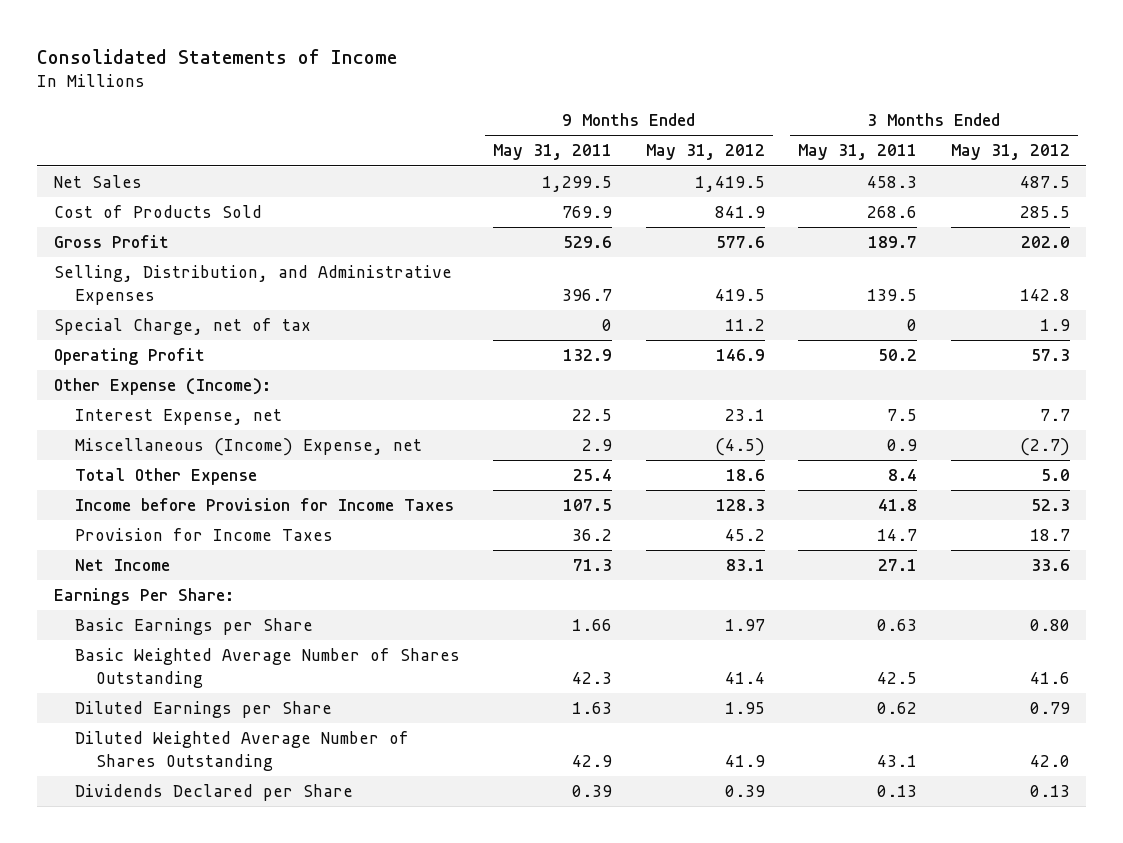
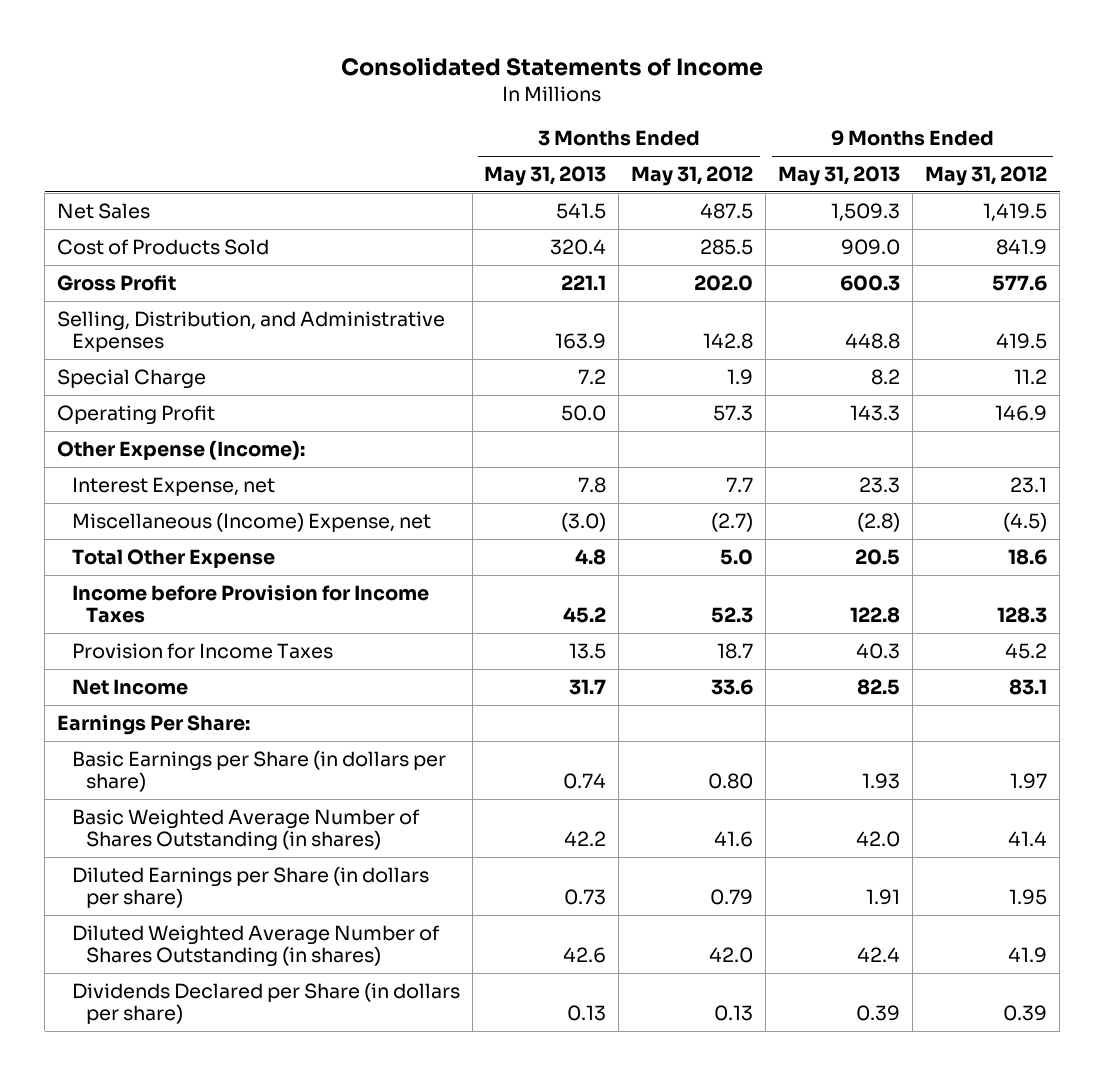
[493,144,613,161] May 31, 2011 -> none
[798,144,918,161] May 31, 2011 -> none
none -> [484,165,607,186] May 31, 2013
none -> [778,165,901,186] May 31, 2013
[53,318,311,336] Special Charge, net of tax -> [57,368,207,389] Special Charge
[74,618,313,636] Basic Earnings per Share -> [71,749,446,793] Basic Earnings per Share (in dollars per share)
[74,648,460,688] Basic Weighted Average Number of Shares Outstanding -> [71,808,420,852] Basic Weighted Average Number of Shares Outstanding (in shares)
[74,701,332,719] Diluted Earnings per Share -> [71,865,429,909] Diluted Earnings per Share (in dollars per share)
[74,731,409,771] Diluted Weighted Average Number of Shares Outstanding -> [71,924,440,968] Diluted Weighted Average Number of Shares Outstanding (in shares)
[74,784,353,802] Dividends Declared per Share -> [71,981,460,1025] Dividends Declared per Share (in dollars per share)

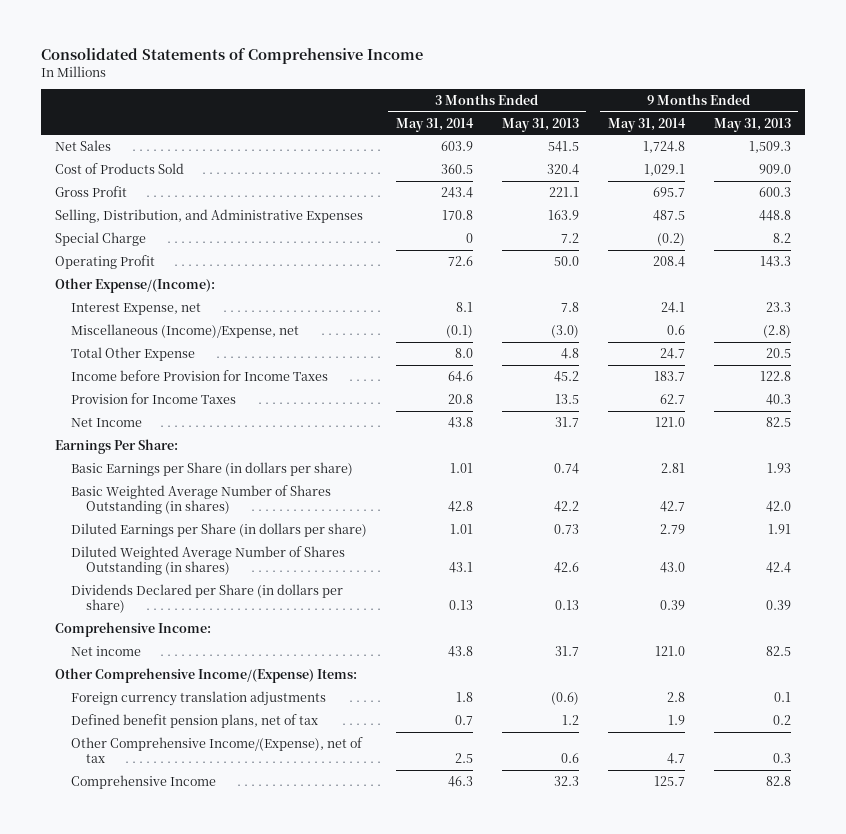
[341,56,764,76] Consolidated Statements of Income -> [40,48,423,65] Consolidated Statements of Comprehensive Income
[631,165,754,186] May 31, 2012 -> none
[925,165,1048,186] May 31, 2012 -> none
none -> [395,117,474,132] May 31, 2014
none -> [607,117,686,132] May 31, 2014
[57,439,306,460] Other Expense (Income): -> [55,277,216,293] Other Expense/(Income):
[71,511,431,532] Miscellaneous (Income) Expense, net -> [70,323,299,338] Miscellaneous (Income)/Expense, net
none -> [55,621,212,637] Comprehensive Income:
none -> [70,645,141,656] Net income
none -> [55,667,358,683] Other Comprehensive Income/(Expense) Items:
none -> [70,690,326,706] Foreign currency translation adjustments
none -> [70,713,318,728] Defined benefit pension plans, net of tax
none -> [70,736,363,763] Other Comprehensive Income/(Expense), net of tax
none -> [70,774,216,789] Comprehensive Income

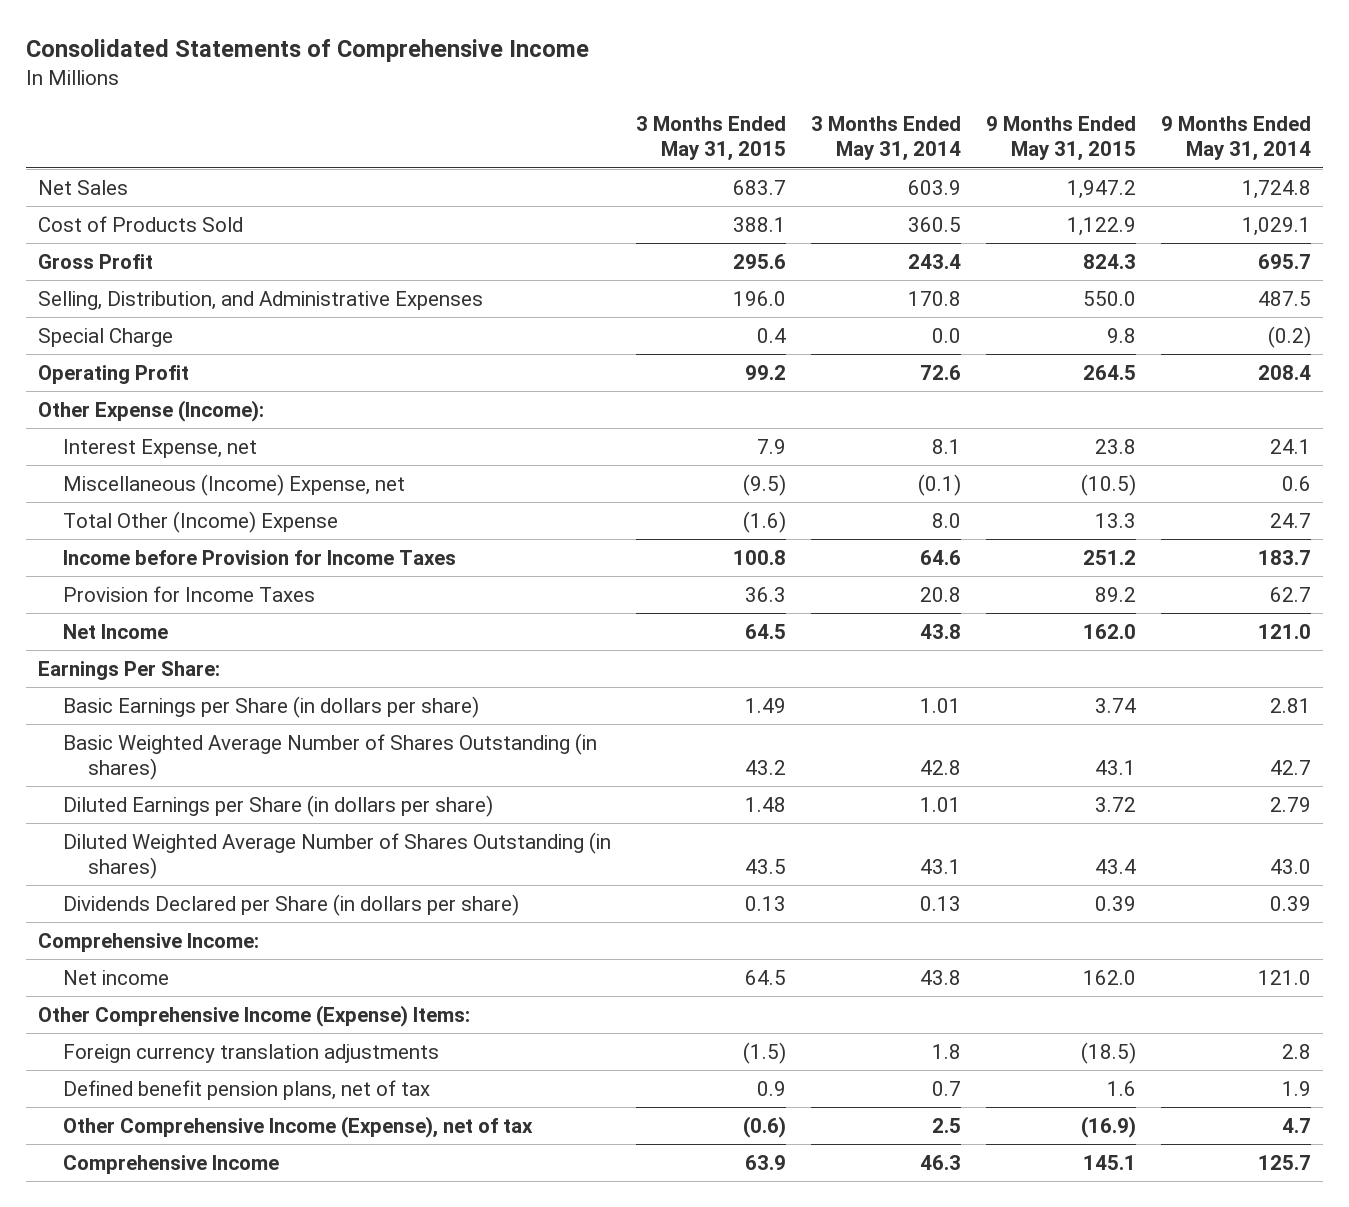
[501,117,579,132] May 31, 2013 -> none
[713,117,791,132] May 31, 2013 -> none
none -> [635,116,786,162] 3 Months Ended May 31, 2015
none -> [985,116,1136,162] 9 Months Ended May 31, 2015
[465,232,473,243] 0 -> [931,327,961,343] 0.0
[55,277,216,293] Other Expense/(Income): -> [38,399,265,422] Other Expense (Income):
[70,323,299,338] Miscellaneous (Income)/Expense, net -> [62,473,405,496] Miscellaneous (Income) Expense, net
[70,346,195,361] Total Other Expense -> [62,510,338,533] Total Other (Income) Expense
[55,667,358,683] Other Comprehensive Income/(Expense) Items: -> [38,1004,471,1027] Other Comprehensive Income (Expense) Items:
[70,736,363,763] Other Comprehensive Income/(Expense), net of tax -> [62,1115,533,1138] Other Comprehensive Income (Expense), net of tax

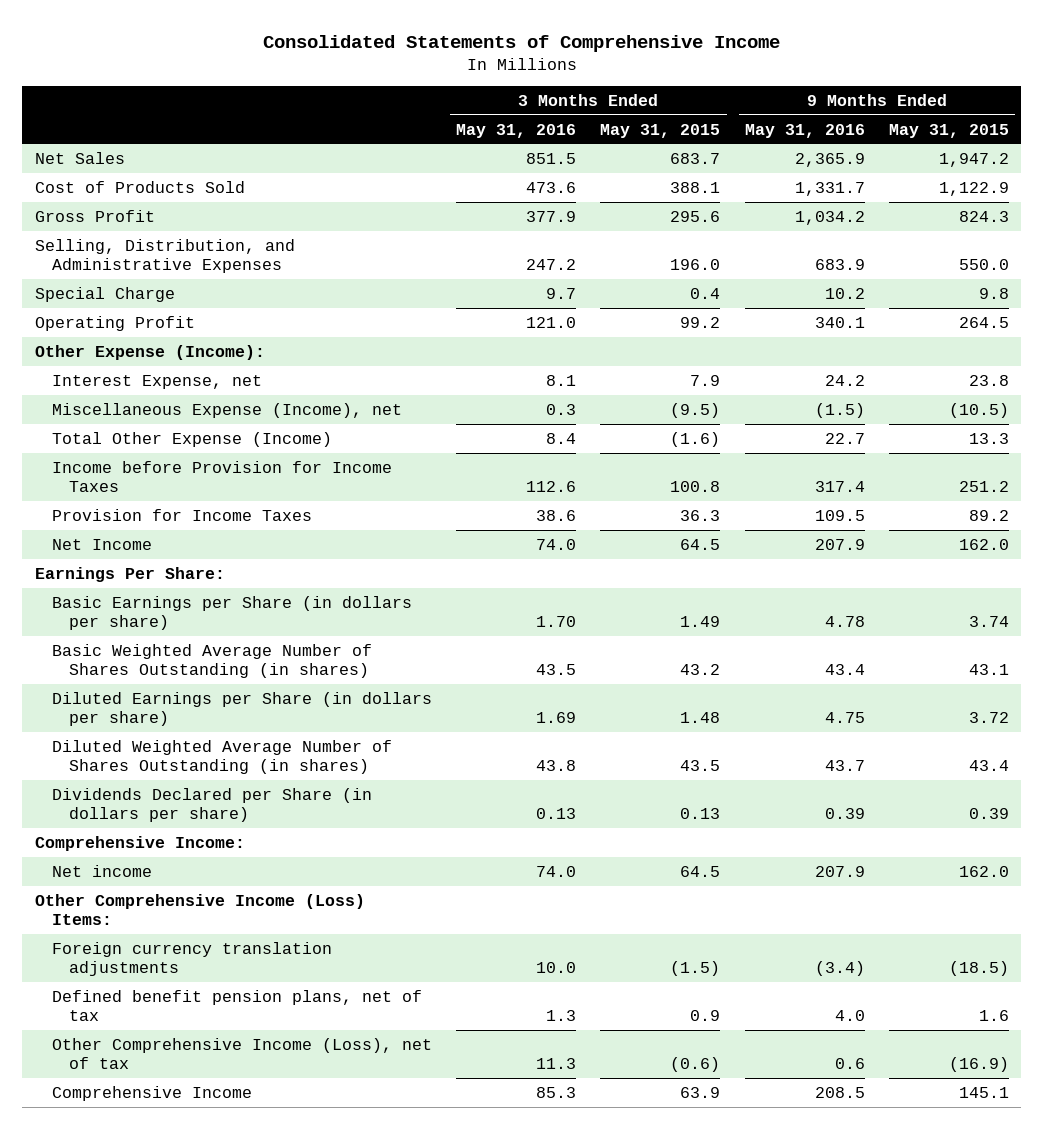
[810,116,961,162] 3 Months Ended May 31, 2014 -> none
[1160,116,1311,162] 9 Months Ended May 31, 2014 -> none
none -> [456,123,577,138] May 31, 2016
none -> [744,123,865,138] May 31, 2016
[62,473,405,496] Miscellaneous (Income) Expense, net -> [51,402,402,418] Miscellaneous Expense (Income), net
[62,510,338,533] Total Other (Income) Expense -> [51,431,332,447] Total Other Expense (Income)
[38,1004,471,1027] Other Comprehensive Income (Expense) Items: -> [34,893,365,925] Other Comprehensive Income (Loss) Items:
[62,1115,533,1138] Other Comprehensive Income (Expense), net of tax -> [51,1037,432,1069] Other Comprehensive Income (Loss), net of tax

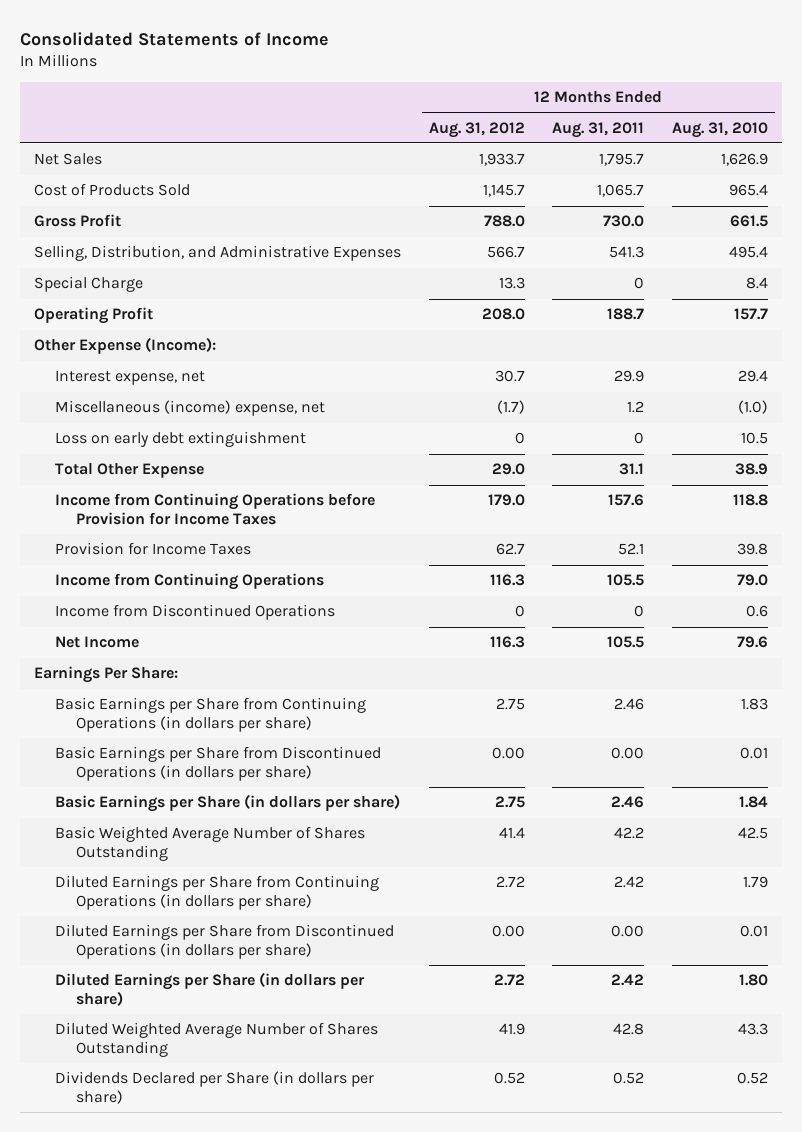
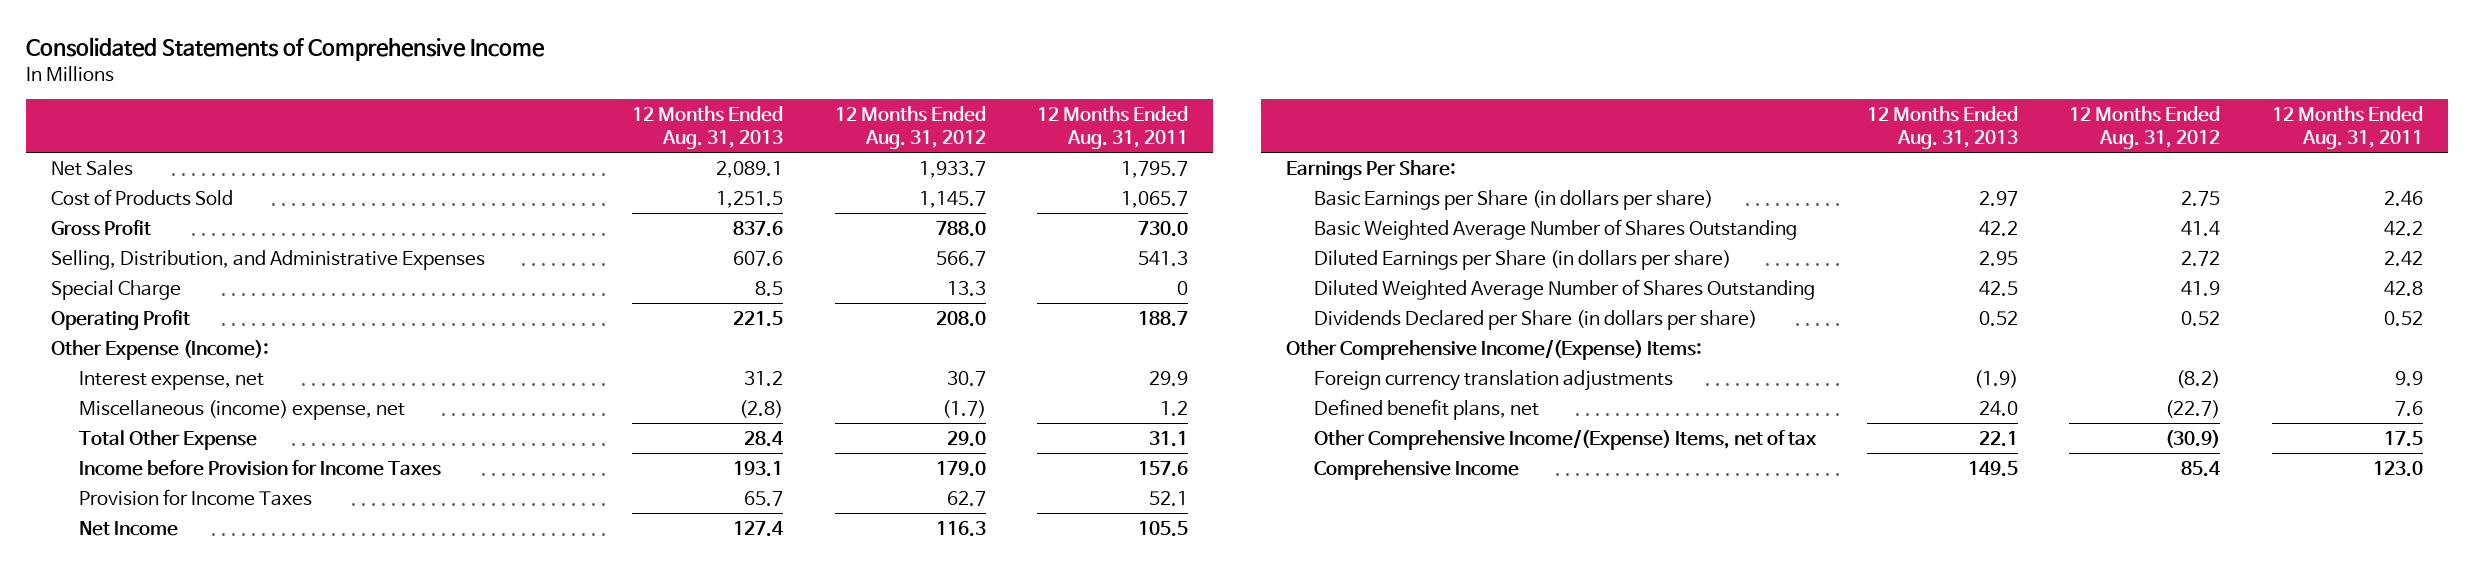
[20,31,330,46] Consolidated Statements of Income -> [25,37,545,62] Consolidated Statements of Comprehensive Income
[671,121,768,138] Aug. 31, 2010 -> none
none -> [632,106,784,149] 12 Months Ended Aug. 31, 2013
[55,431,307,448] Loss on early debt extinguishment -> none
[55,493,376,525] Income from Continuing Operations before Provision for Income Taxes -> [78,460,441,477] Income before Provision for Income Taxes
[55,573,325,591] Income from Continuing Operations -> none
[55,604,336,621] Income from Discontinued Operations -> none
[55,697,367,732] Basic Earnings per Share from Continuing Operations (in dollars per share) -> none
[55,746,382,781] Basic Earnings per Share from Discontinued Operations (in dollars per share) -> none
[55,875,380,910] Diluted Earnings per Share from Continuing Operations (in dollars per share) -> none
[55,924,395,959] Diluted Earnings per Share from Discontinued Operations (in dollars per share) -> none
none -> [1286,339,1703,361] Other Comprehensive Income/(Expense) Items:
none -> [1313,370,1673,392] Foreign currency translation adjustments
none -> [1313,399,1539,421] Defined benefit plans, net
none -> [1313,429,1816,451] Other Comprehensive Income/(Expense) Items, net of tax
none -> [1313,460,1519,481] Comprehensive Income

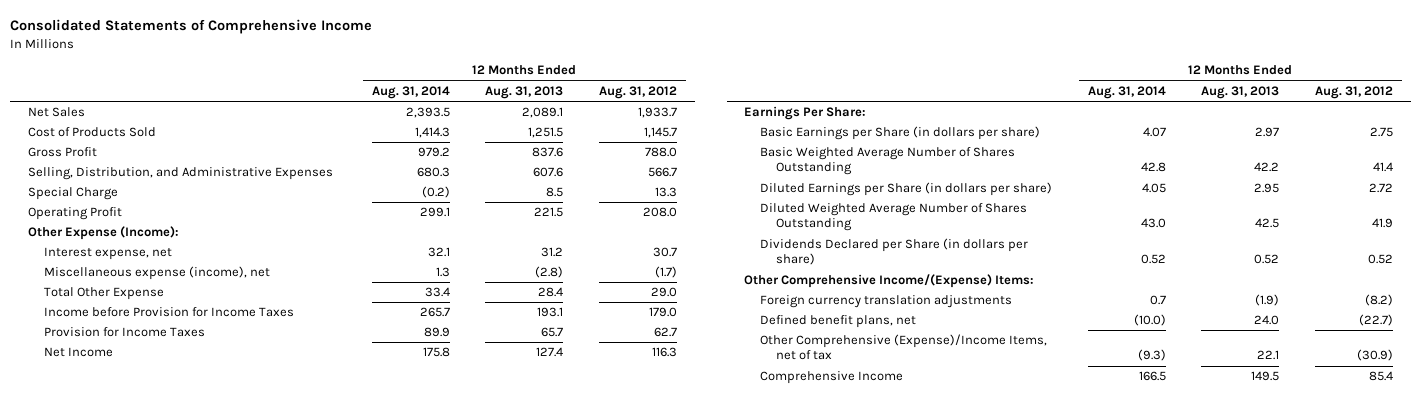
[1036,106,1188,149] 12 Months Ended Aug. 31, 2011 -> none
none -> [371,85,450,99] Aug. 31, 2014
[78,400,405,421] Miscellaneous (income) expense, net -> [43,266,270,281] Miscellaneous expense (income), net
[1313,429,1816,451] Other Comprehensive Income/(Expense) Items, net of tax -> [760,334,1048,361] Other Comprehensive (Expense)/Income Items, net of tax

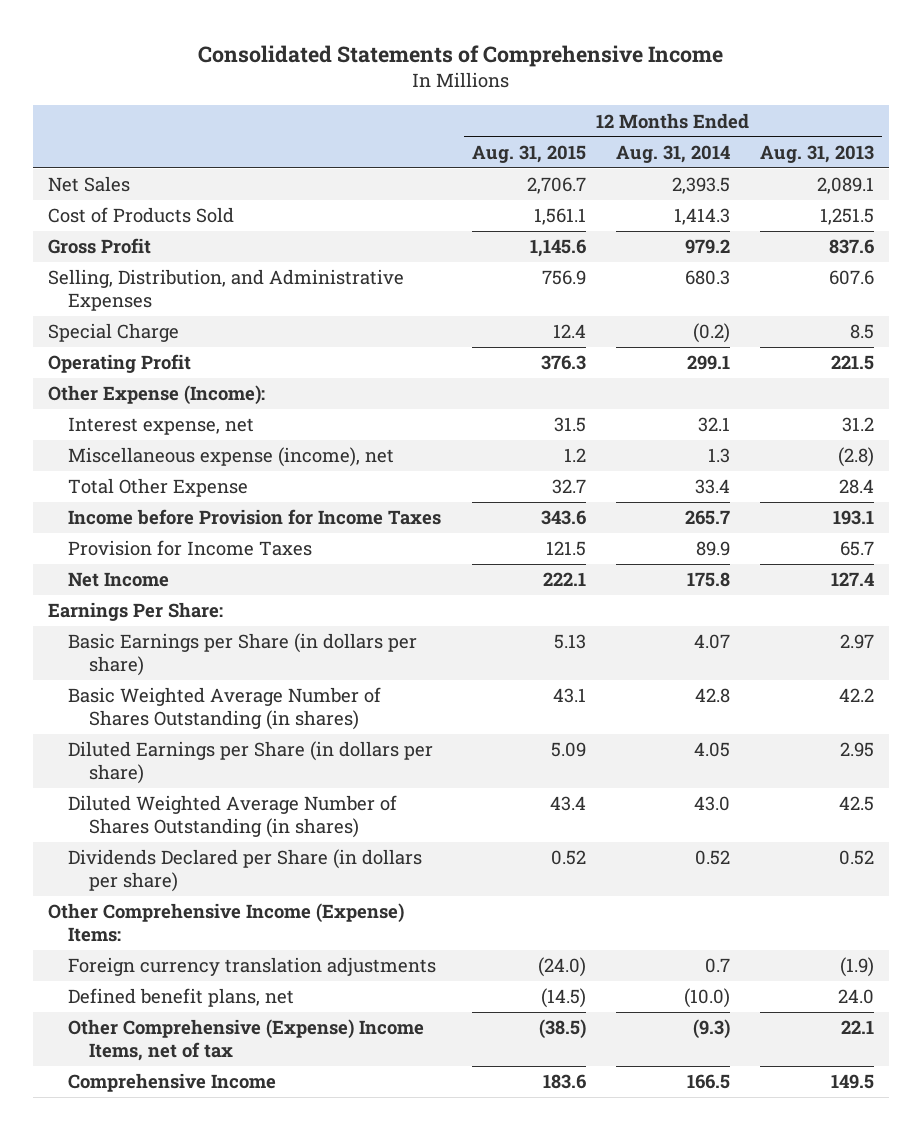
[598,85,677,99] Aug. 31, 2012 -> none
none -> [471,144,586,163] Aug. 31, 2015
[760,147,1016,176] Basic Weighted Average Number of Shares Outstanding -> [68,687,382,731] Basic Weighted Average Number of Shares Outstanding (in shares)
[760,203,1028,232] Diluted Weighted Average Number of Shares Outstanding -> [68,795,398,839] Diluted Weighted Average Number of Shares Outstanding (in shares)
[744,274,1035,289] Other Comprehensive Income/(Expense) Items: -> [48,903,405,943] Other Comprehensive Income (Expense) Items:
[760,334,1048,361] Other Comprehensive (Expense)/Income Items, net of tax -> [68,1019,425,1062] Other Comprehensive (Expense) Income Items, net of tax

